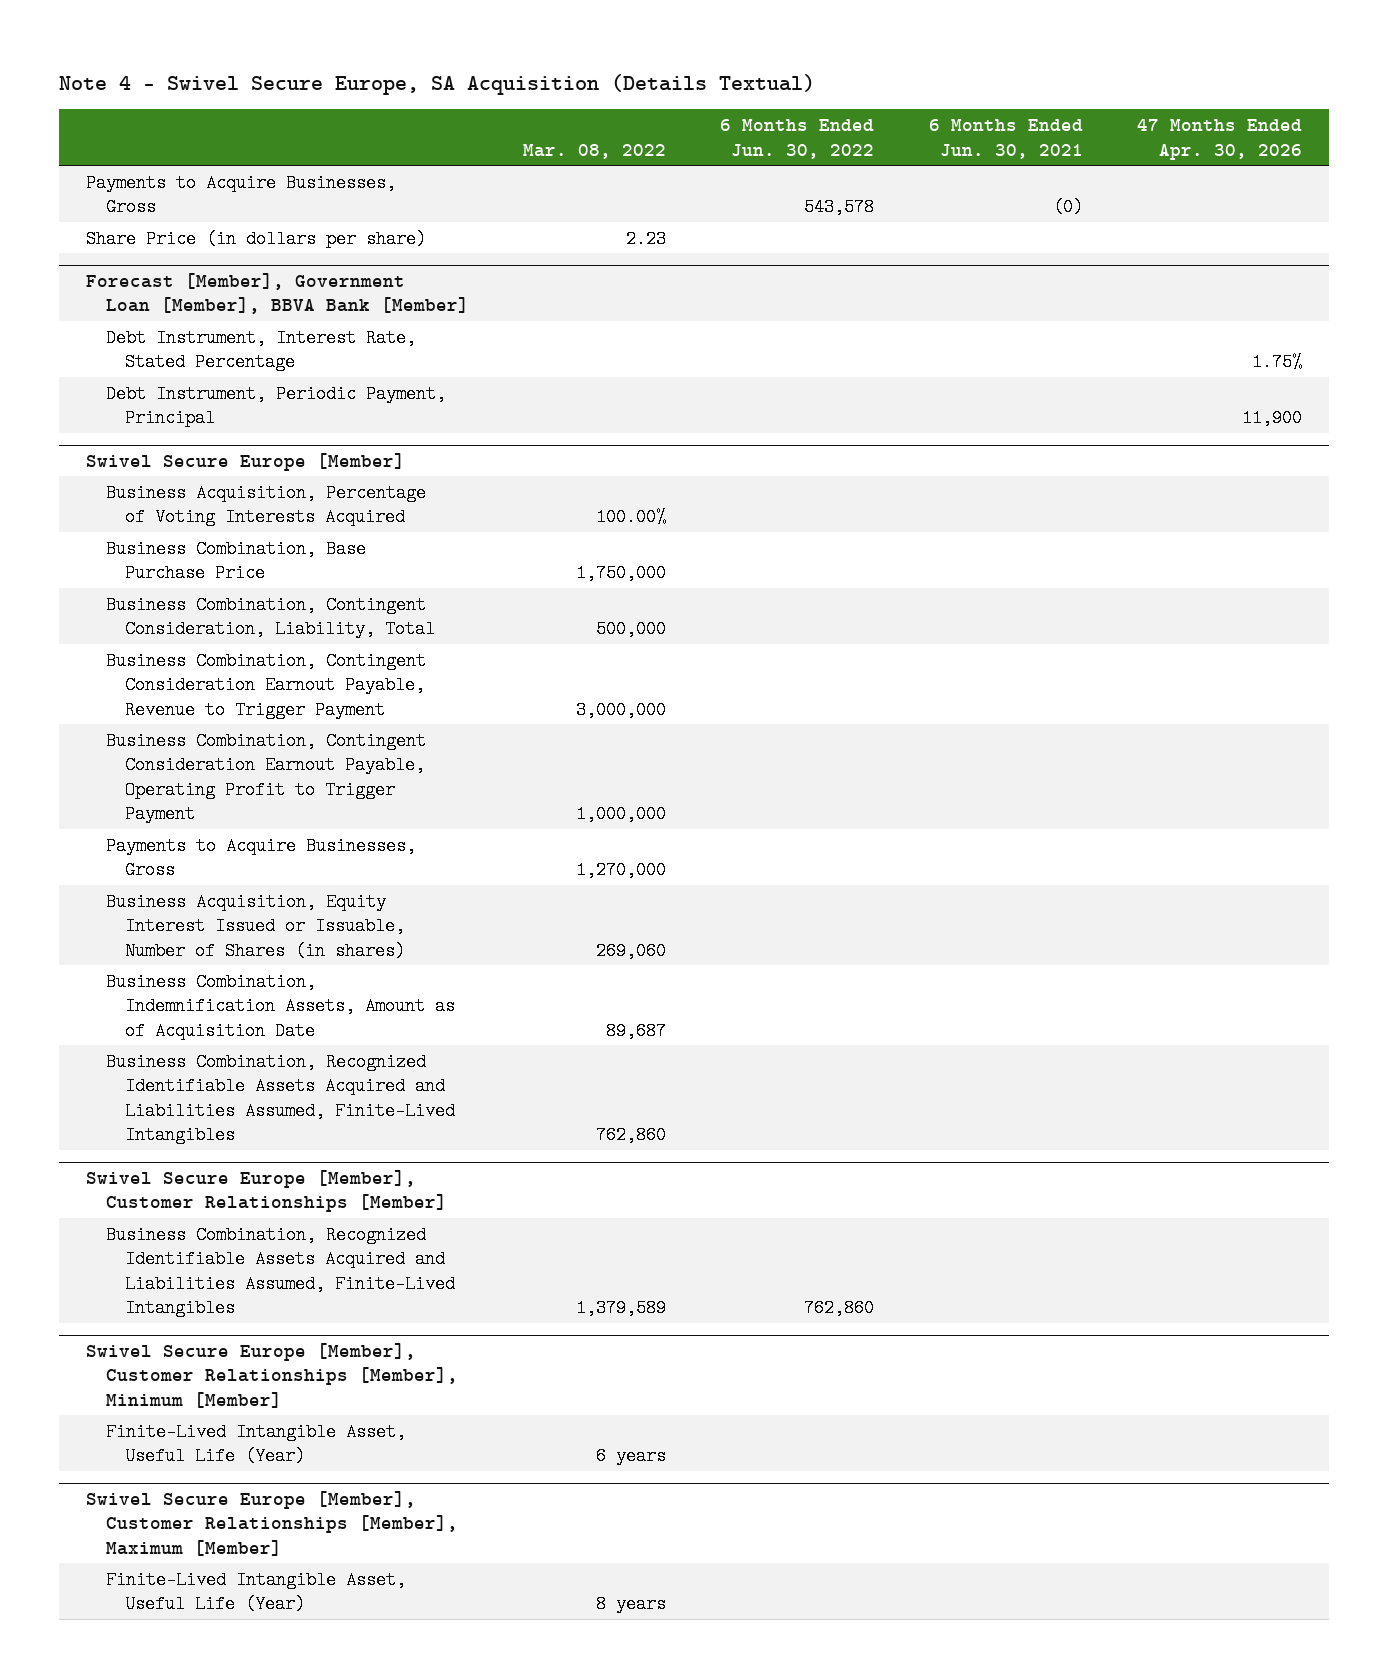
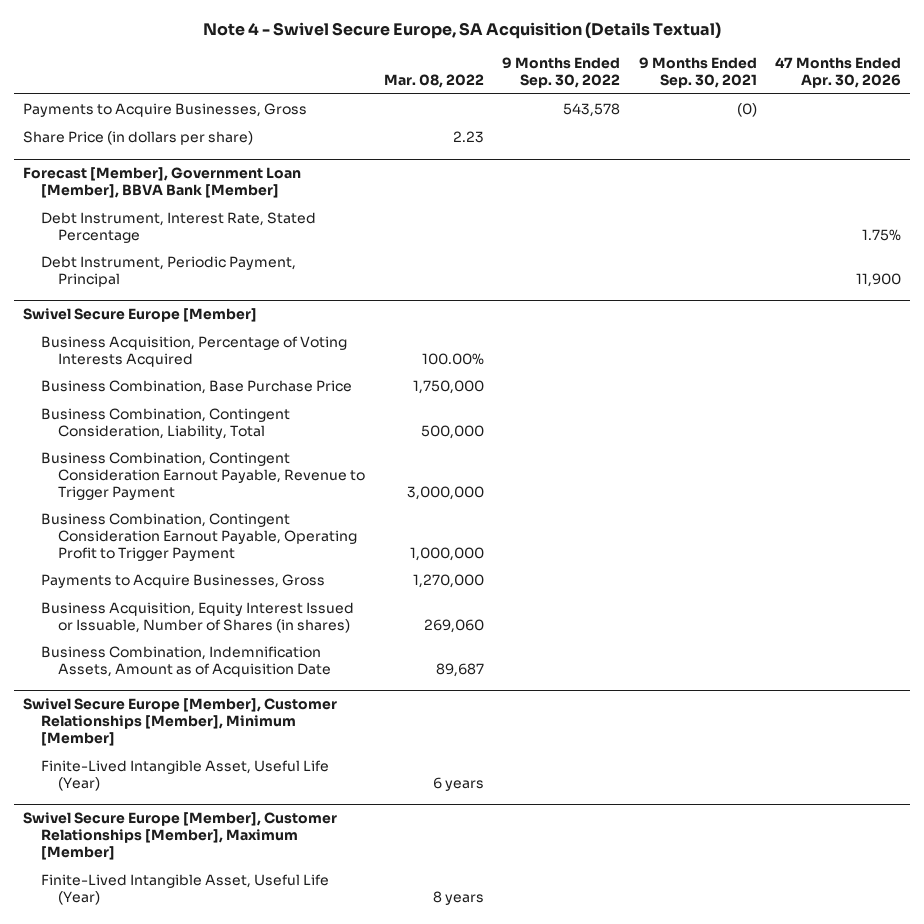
[720,119,875,159] 6 Months Ended Jun. 30, 2022 -> none
[928,119,1083,159] 6 Months Ended Jun. 30, 2021 -> none
none -> [502,57,621,88] 9 Months Ended Sep. 30, 2022
none -> [638,57,757,88] 9 Months Ended Sep. 30, 2021
[105,1052,456,1144] Business Combination, Recognized Identifiable Assets Acquired and Liabilities Assumed, Finite-Lived Intangibles -> none
[85,1169,447,1213] Swivel Secure Europe [Member], Customer Relationships [Member] -> none
[105,1225,456,1317] Business Combination, Recognized Identifiable Assets Acquired and Liabilities Assumed, Finite-Lived Intangibles -> none

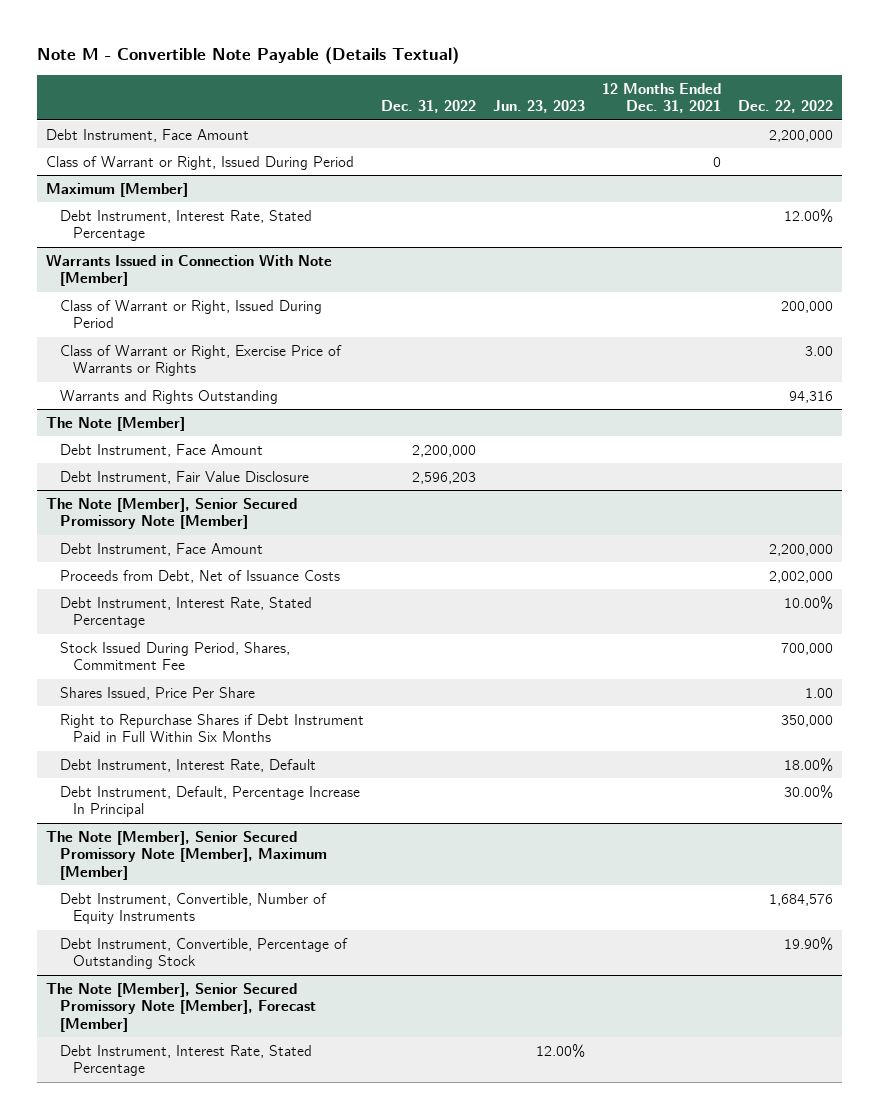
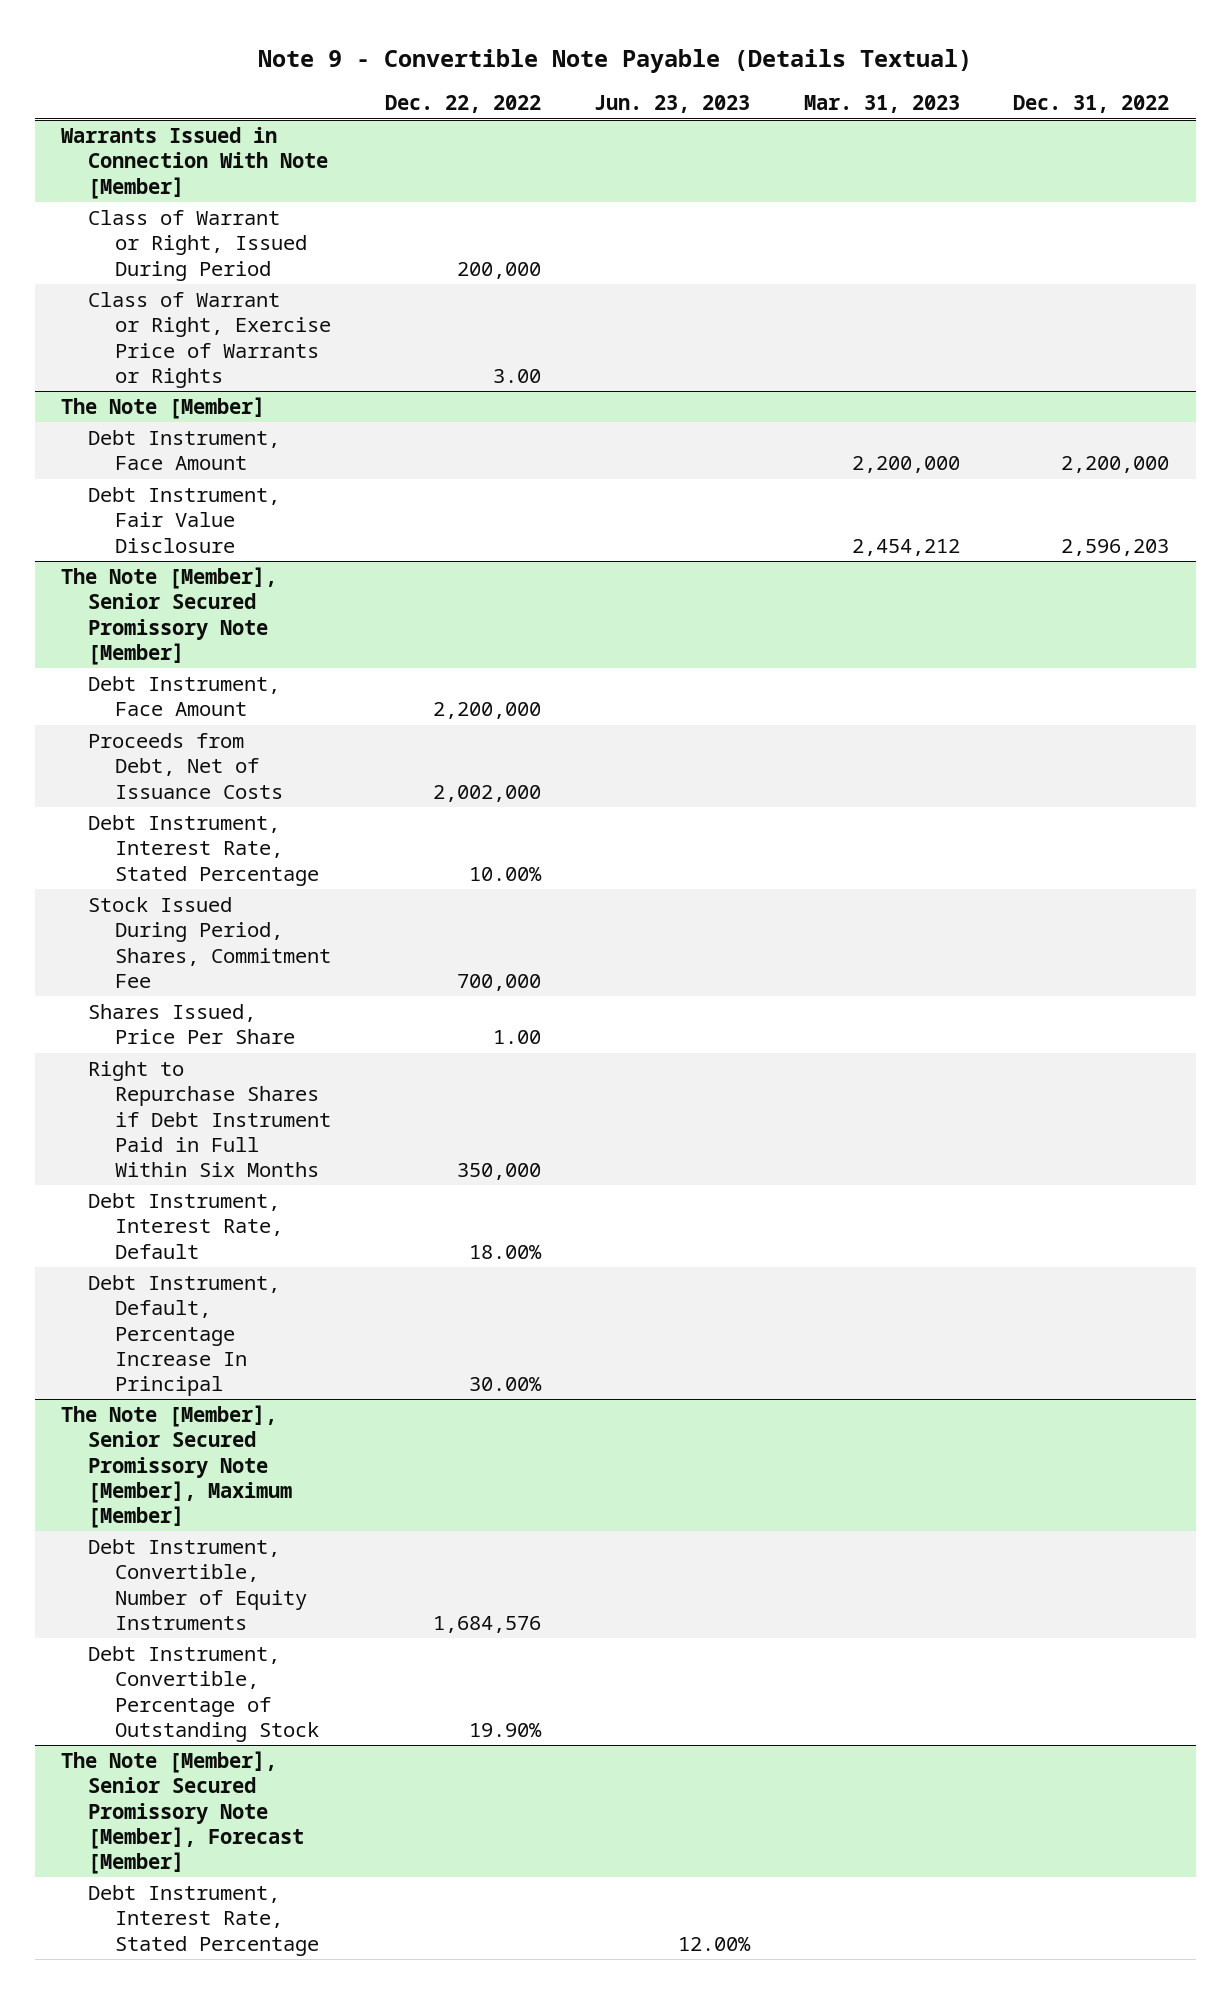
[37,47,460,65] Note M - Convertible Note Payable (Details Textual) -> [258,48,973,73] Note 9 - Convertible Note Payable (Details Textual)
[602,82,722,114] 12 Months Ended Dec. 31, 2021 -> none
none -> [803,95,960,114] Mar. 31, 2023
[46,128,250,142] Debt Instrument, Face Amount -> none
[46,155,355,170] Class of Warrant or Right, Issued During Period -> none
[46,182,189,197] Maximum [Member] -> none
[59,209,312,242] Debt Instrument, Interest Rate, Stated Percentage -> none
[59,389,278,404] Warrants and Rights Outstanding -> none

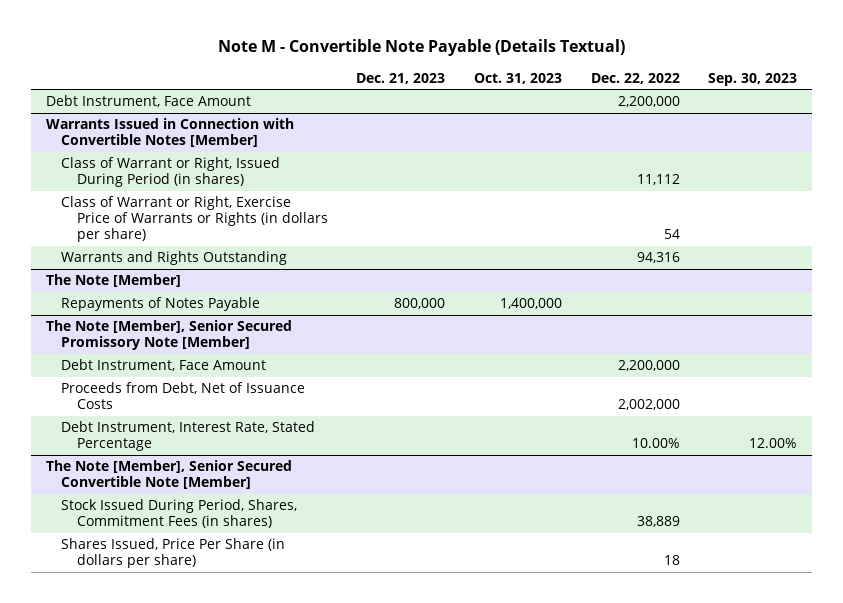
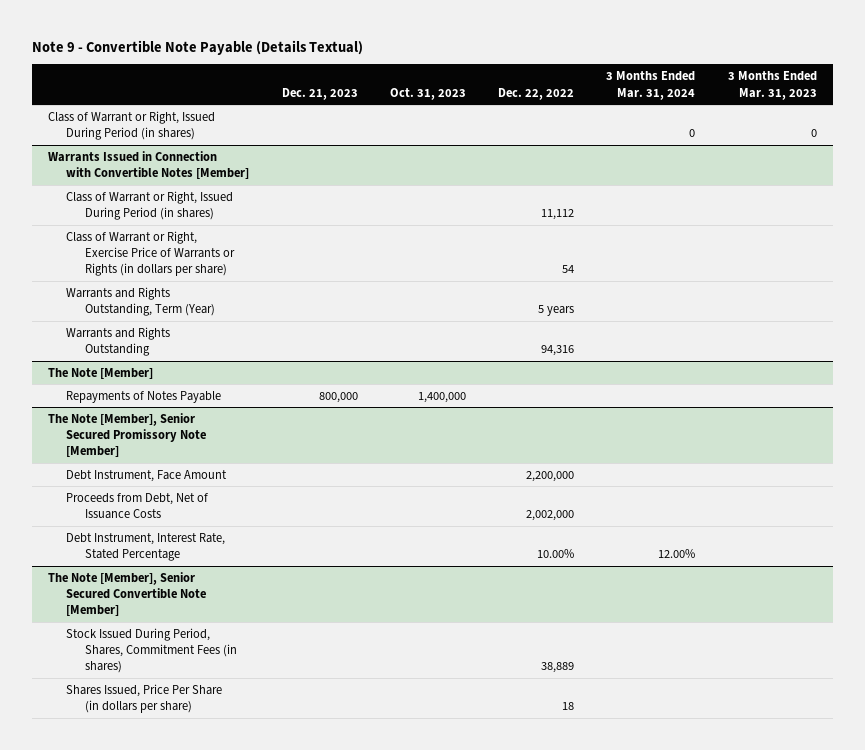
[218,39,626,57] Note M - Convertible Note Payable (Details Textual) -> [31,39,363,55] Note 9 - Convertible Note Payable (Details Textual)
[708,72,798,86] Sep. 30, 2023 -> none
none -> [606,71,696,100] 3 Months Ended Mar. 31, 2024
none -> [727,71,817,100] 3 Months Ended Mar. 31, 2023
[45,95,251,108] Debt Instrument, Face Amount -> none
none -> [48,110,216,141] Class of Warrant or Right, Issued During Period (in shares)
none -> [66,286,215,317] Warrants and Rights Outstanding, Term (Year)

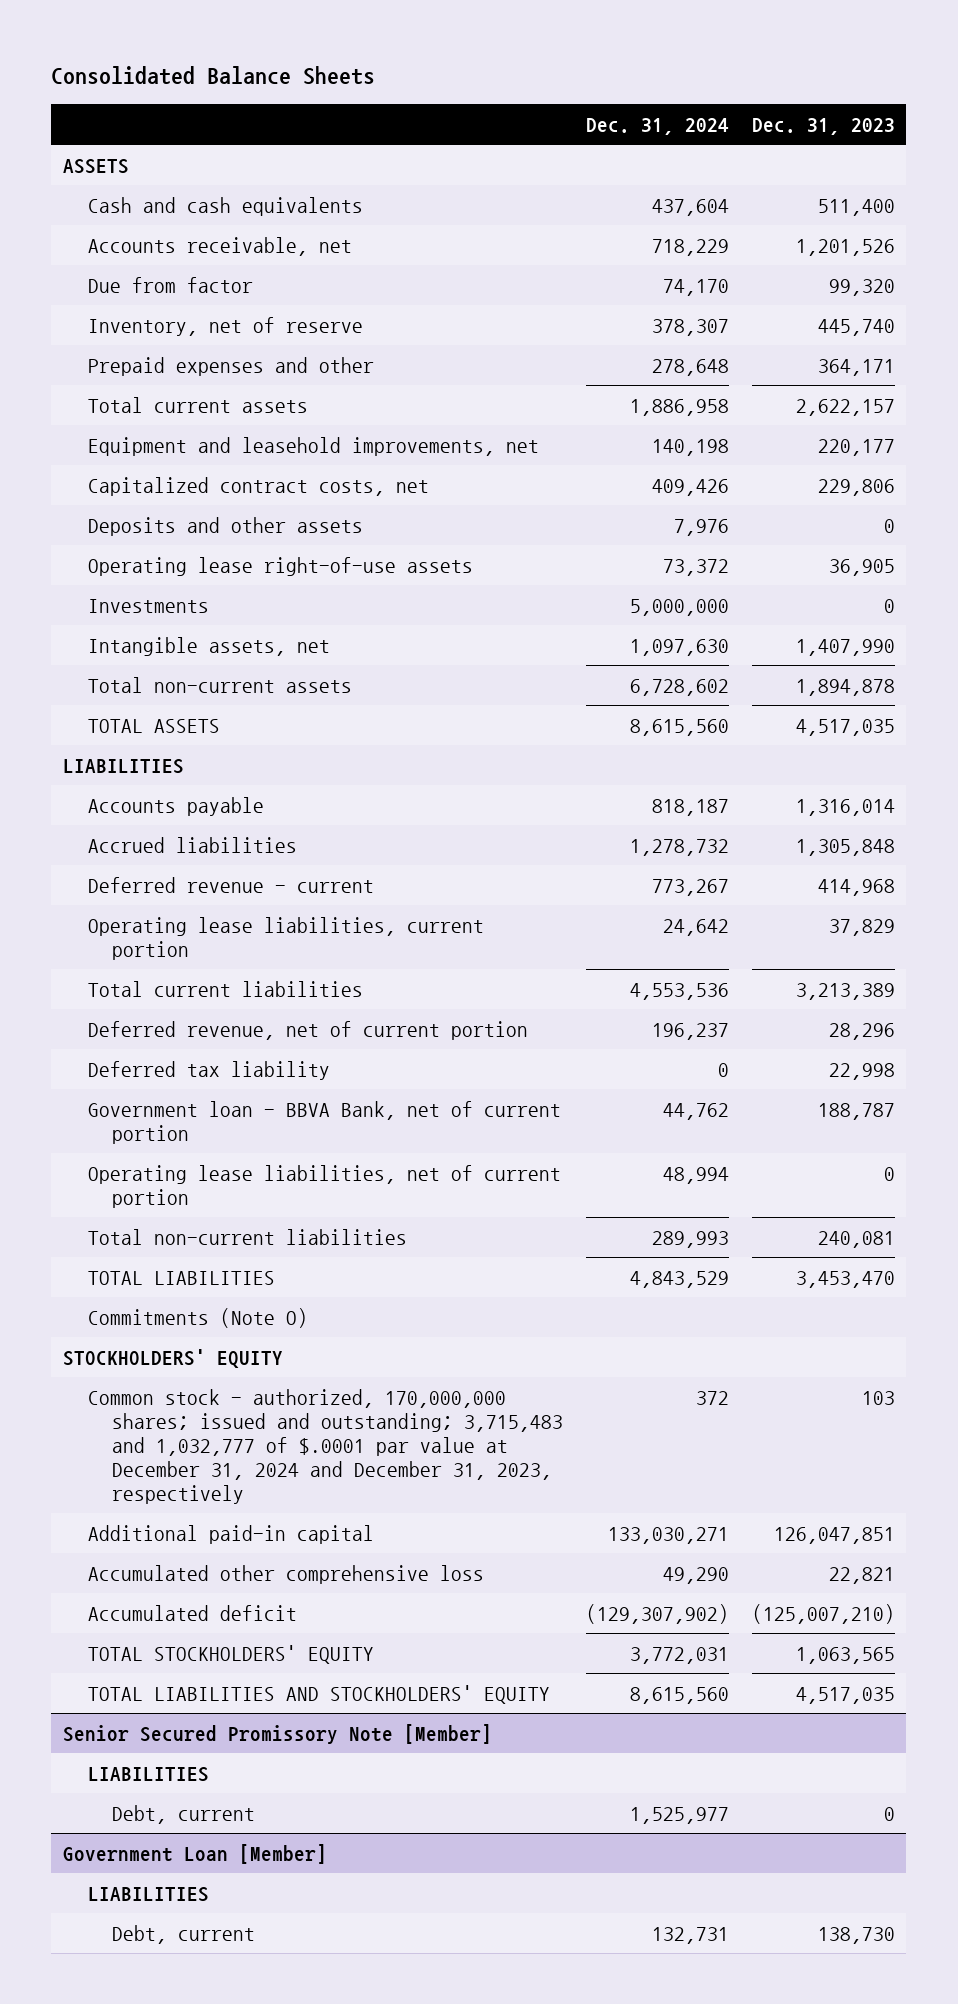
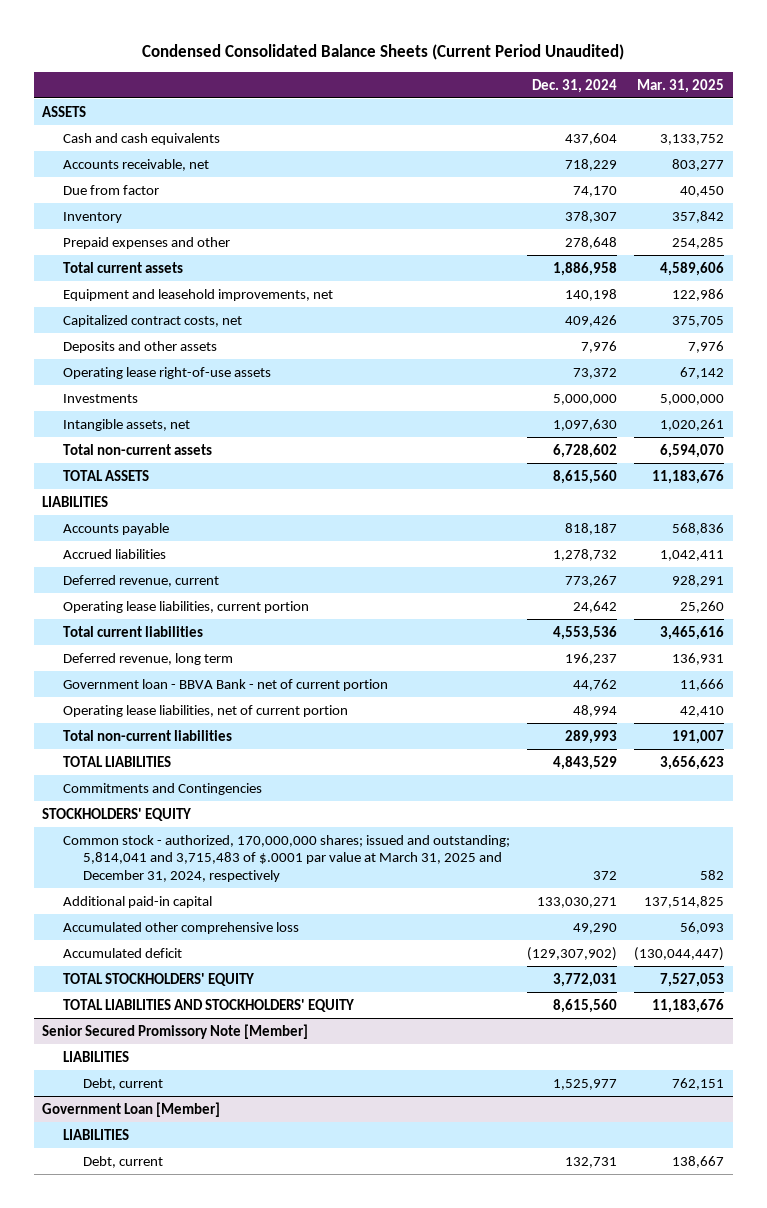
[51,66,376,86] Consolidated Balance Sheets -> [142,43,625,60] Condensed Consolidated Balance Sheets (Current Period Unaudited)
[752,117,896,135] Dec. 31, 2023 -> none
none -> [637,78,725,93] Mar. 31, 2025
[87,316,363,336] Inventory, net of reserve -> [62,211,122,223] Inventory
[87,876,374,893] Deferred revenue - current -> [62,574,219,587] Deferred revenue, current
[87,1060,330,1080] Deferred tax liability -> none
[87,1020,528,1040] Deferred revenue, net of current portion -> [62,652,233,665] Deferred revenue, long term
[87,1100,561,1144] Government loan - BBVA Bank, net of current portion -> [62,678,388,691] Government loan - BBVA Bank - net of current portion
[87,1307,308,1328] Commitments (Note O) -> [62,782,262,795] Commitments and Contingencies
[87,1388,564,1504] Common stock - authorized, 170,000,000 shares; issued and outstanding; 3,715,483 and 1,032,777 of $.0001 par value at December 31, 2024 and December 31, 2023, respectively -> [62,834,510,883] Common stock - authorized, 170,000,000 shares; issued and outstanding; 5,814,041 and 3,715,483 of $.0001 par value at March 31, 2025 and December 31, 2024, respectively

